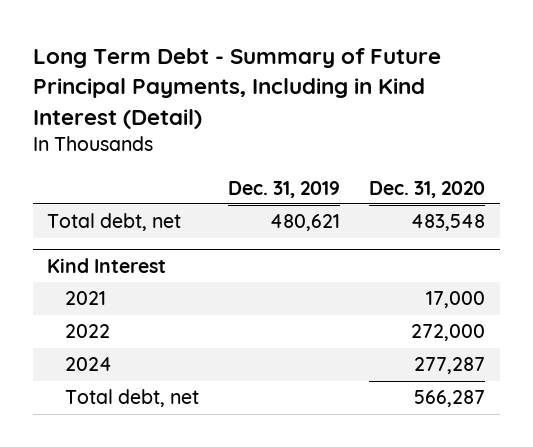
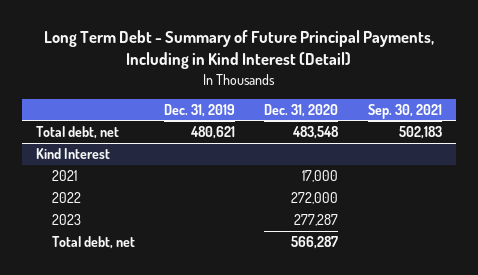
none -> [367,103,442,119] Sep. 30, 2021
[64,357,112,372] 2024 -> [52,214,82,226] 2023

